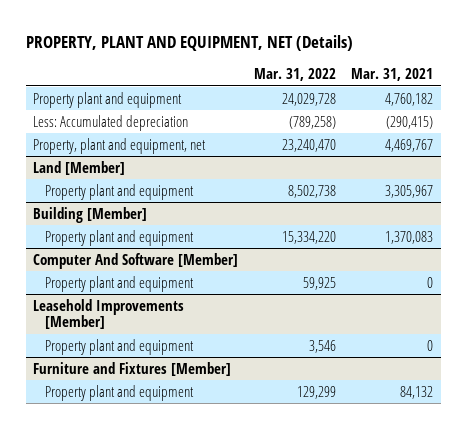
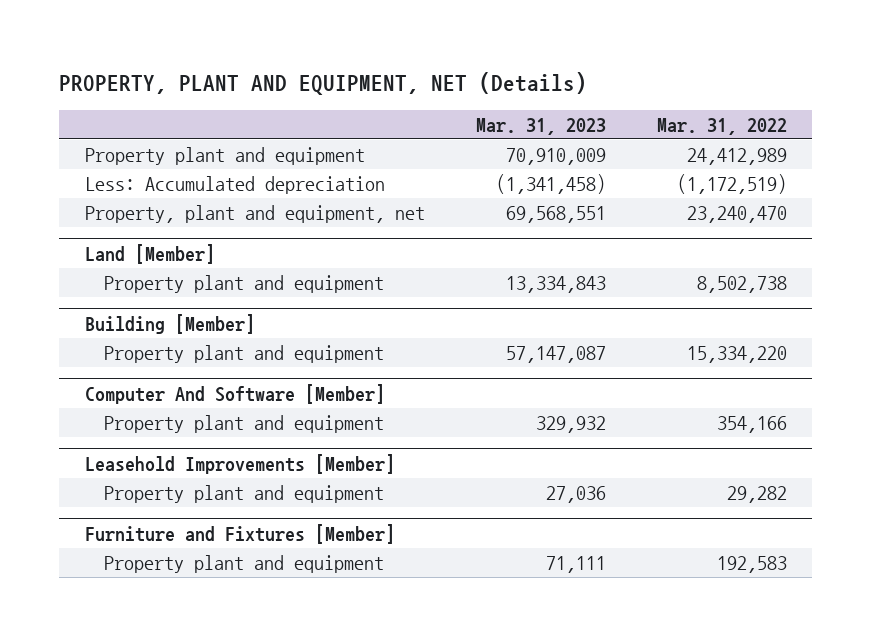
[351,67,434,81] Mar. 31, 2021 -> none
none -> [475,117,606,135] Mar. 31, 2023
[281,92,336,106] 24,029,728 -> [686,147,787,165] 24,412,989
[288,115,336,129] (789,258) -> [676,173,787,194] (1,172,519)
[302,276,336,290] 59,925 -> [716,415,787,433] 354,166
[308,339,336,353] 3,546 -> [726,485,787,503] 29,282
[296,385,336,399] 129,299 -> [716,555,787,573] 192,583

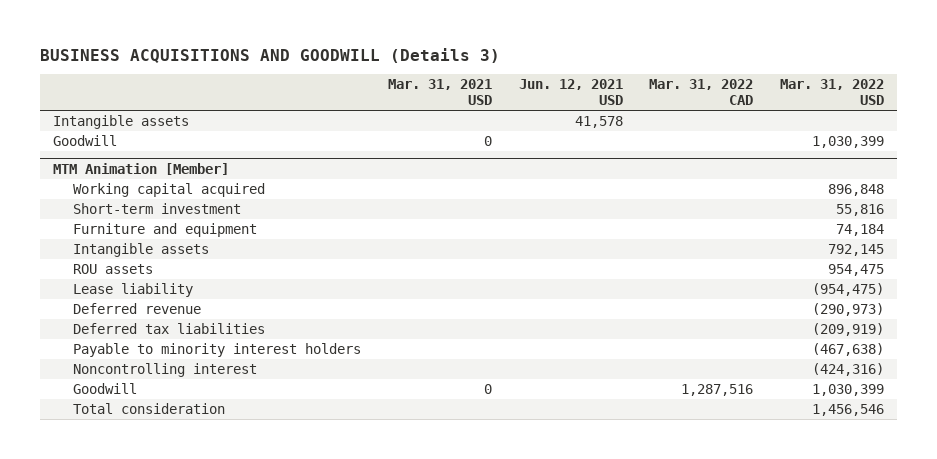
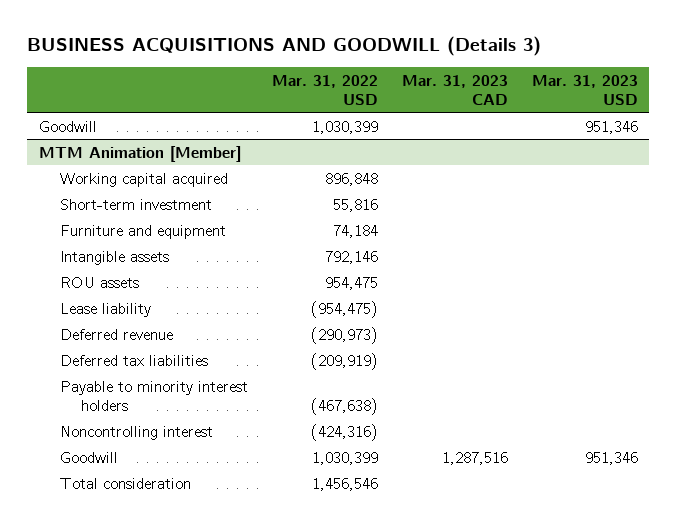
[388,79,493,106] Mar. 31, 2021 USD -> none
[518,79,623,106] Jun. 12, 2021 USD -> none
[649,79,754,106] Mar. 31, 2022 CAD -> none
none -> [401,74,508,105] Mar. 31, 2023 CAD
none -> [531,74,638,105] Mar. 31, 2023 USD
[53,115,190,130] Intangible assets -> none
[828,244,885,257] 792,145 -> [324,250,378,264] 792,146

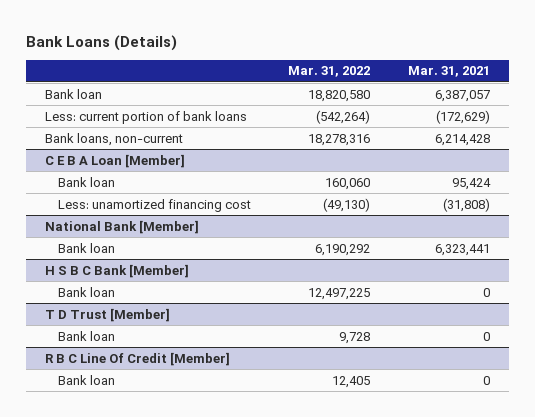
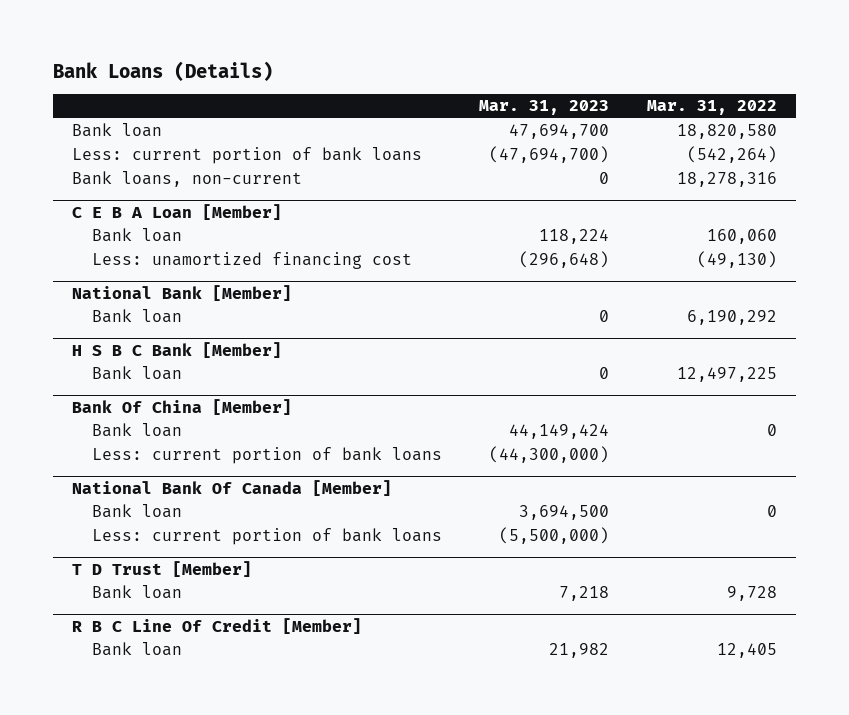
[407,66,490,78] Mar. 31, 2021 -> none
none -> [479,100,610,116] Mar. 31, 2023
none -> [71,399,292,416] Bank Of China [Member]
none -> [91,423,182,438] Bank loan
none -> [91,447,442,465] Less: current portion of bank loans
none -> [71,480,392,497] National Bank Of Canada [Member]
none -> [91,504,182,519] Bank loan
none -> [91,528,442,546] Less: current portion of bank loans

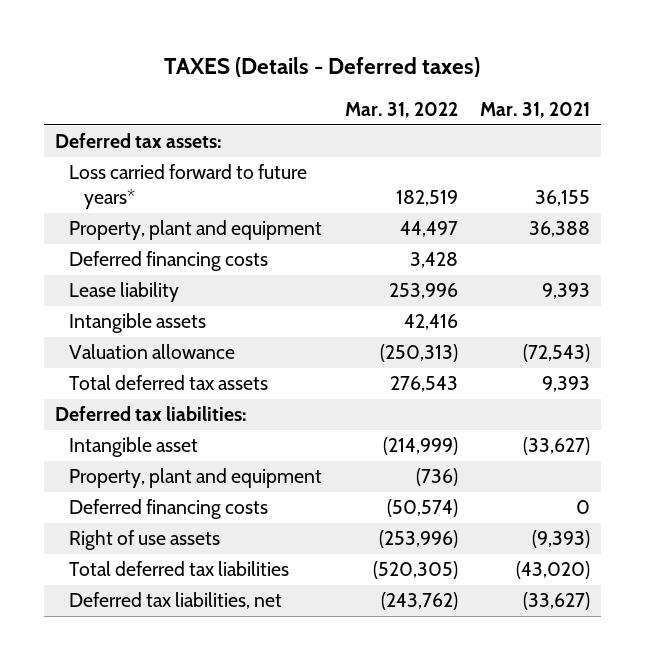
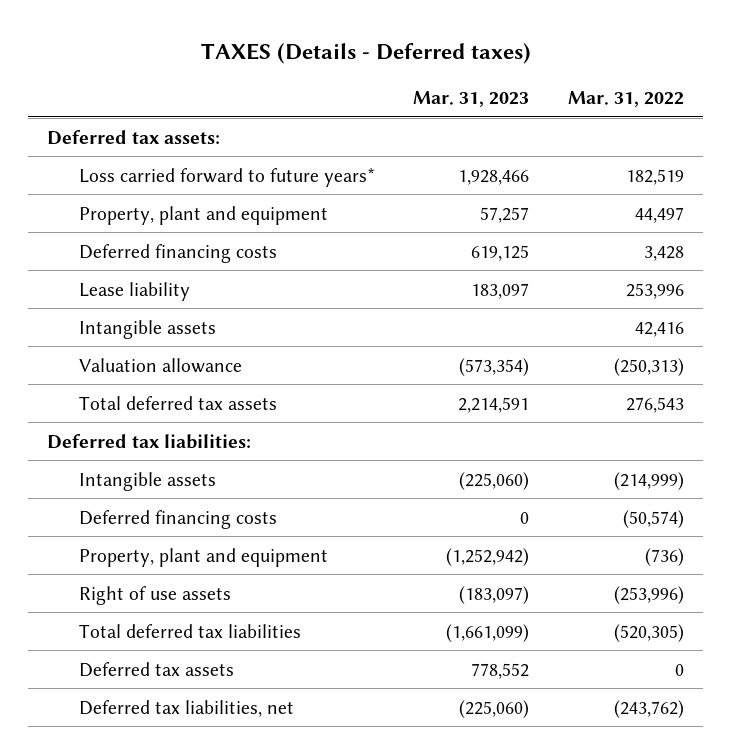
[480,102,591,119] Mar. 31, 2021 -> none
none -> [413,91,530,108] Mar. 31, 2023
[69,437,199,458] Intangible asset -> [78,471,216,491] Intangible assets
[69,468,323,489] Property, plant and equipment -> [78,547,328,567] Property, plant and equipment
none -> [78,661,234,677] Deferred tax assets

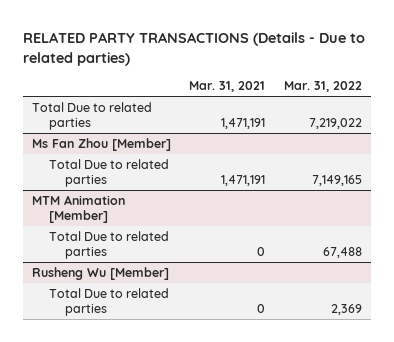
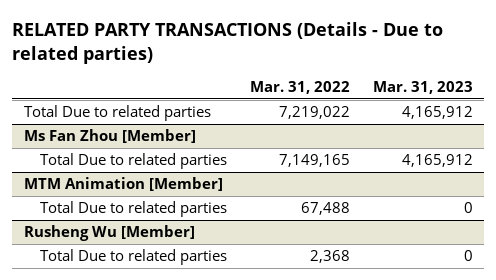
[189,81,266,93] Mar. 31, 2021 -> none
none -> [372,81,473,95] Mar. 31, 2023
[330,304,362,316] 2,369 -> [309,250,350,264] 2,368

